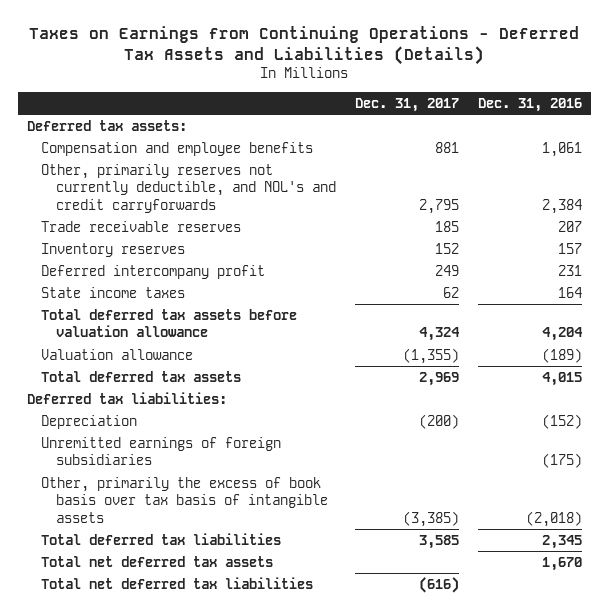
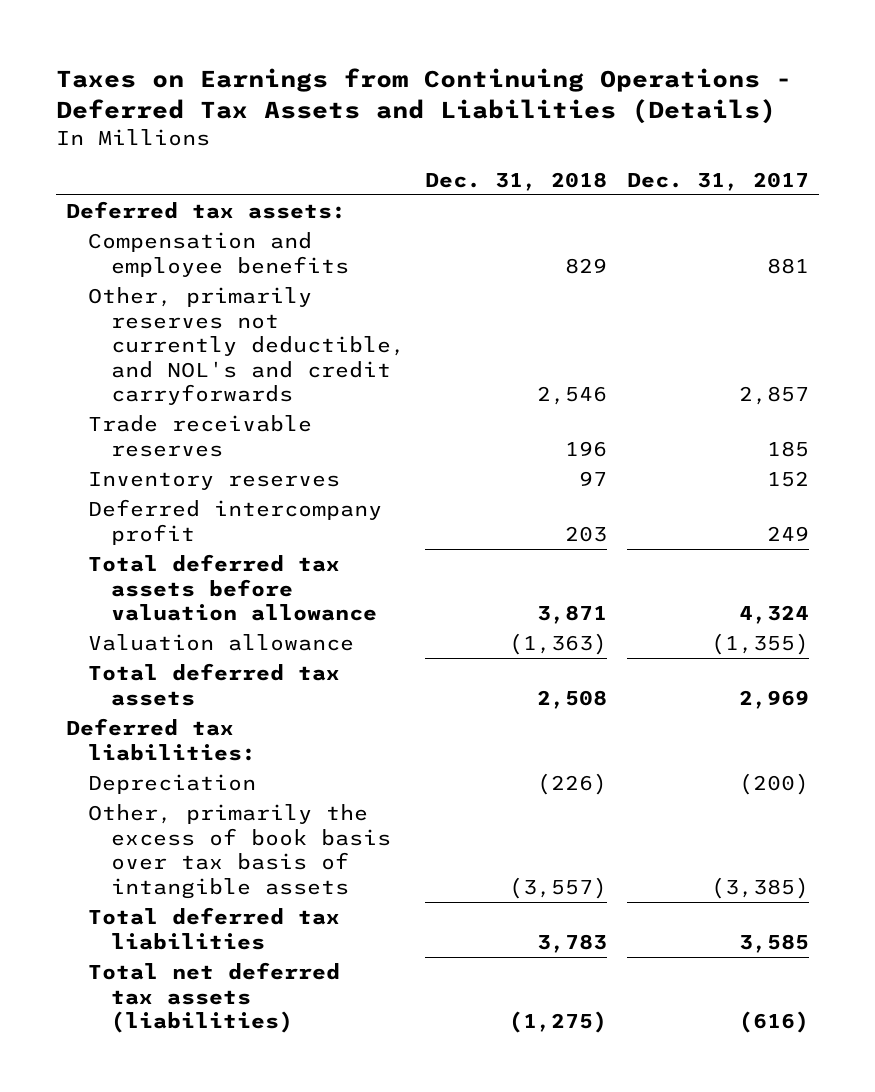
[477,98,582,113] Dec. 31, 2016 -> none
none -> [424,171,607,191] Dec. 31, 2018
[418,198,459,214] 2,795 -> [738,386,809,406] 2,857
[41,286,186,298] State income taxes -> none
[41,436,282,466] Unremitted earnings of foreign subsidiaries -> none
[41,555,274,567] Total net deferred tax assets -> none
[41,576,314,589] Total net deferred tax liabilities -> [88,962,341,1034] Total net deferred tax assets (liabilities)

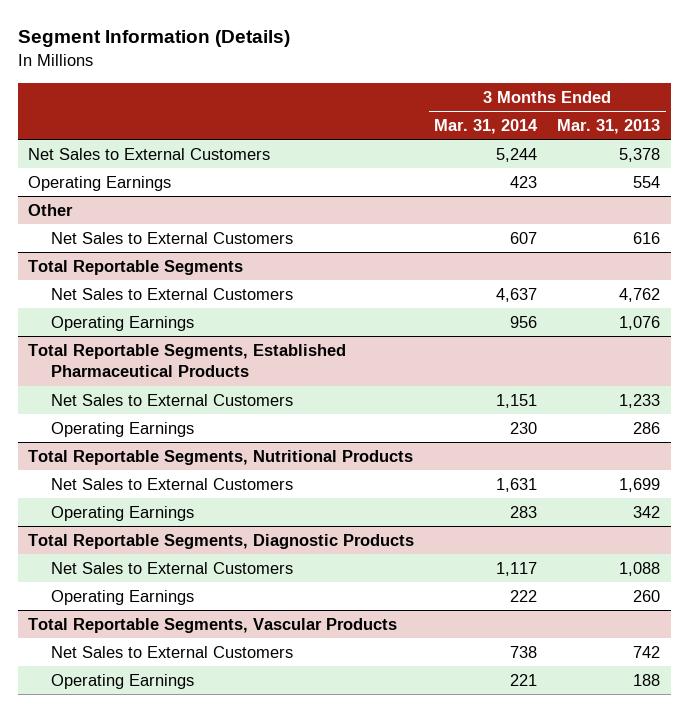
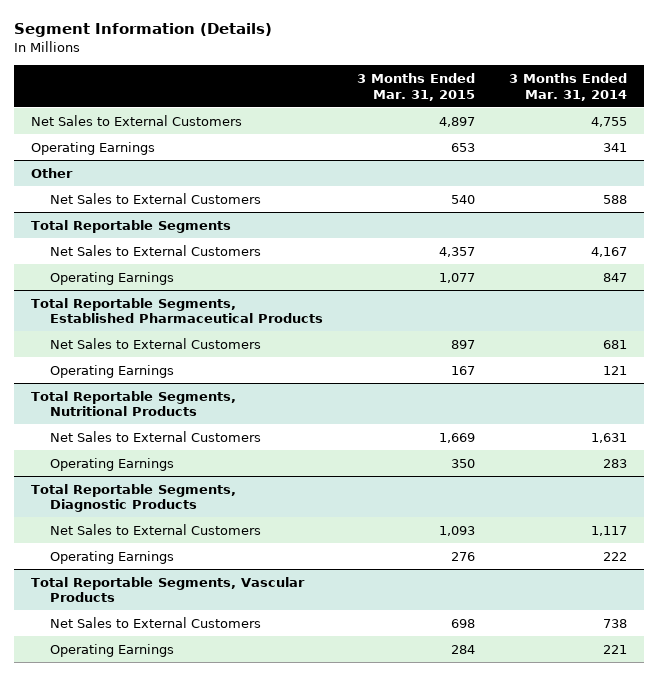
[557,118,661,134] Mar. 31, 2013 -> none
none -> [356,72,475,101] 3 Months Ended Mar. 31, 2015
[496,147,538,162] 5,244 -> [591,116,628,127] 4,755
[510,175,538,188] 423 -> [603,142,628,152] 341
[510,231,538,244] 607 -> [603,194,628,204] 588
[496,287,538,302] 4,637 -> [591,246,628,257] 4,167
[510,315,538,328] 956 -> [603,272,628,282] 847
[496,393,538,408] 1,151 -> [603,339,628,349] 681
[510,421,538,434] 230 -> [603,365,628,375] 121

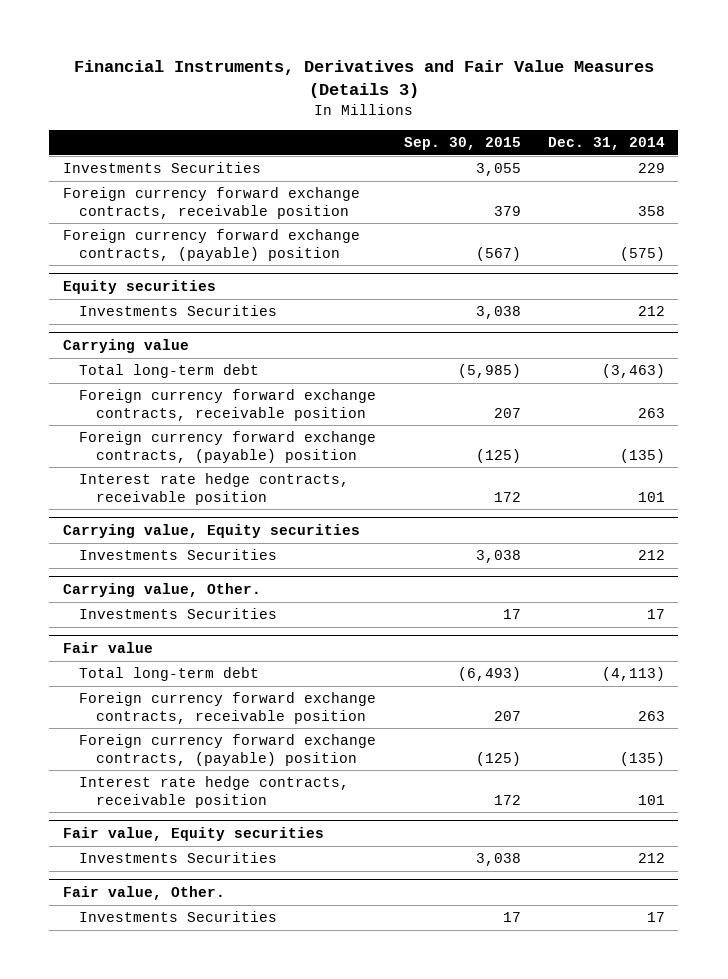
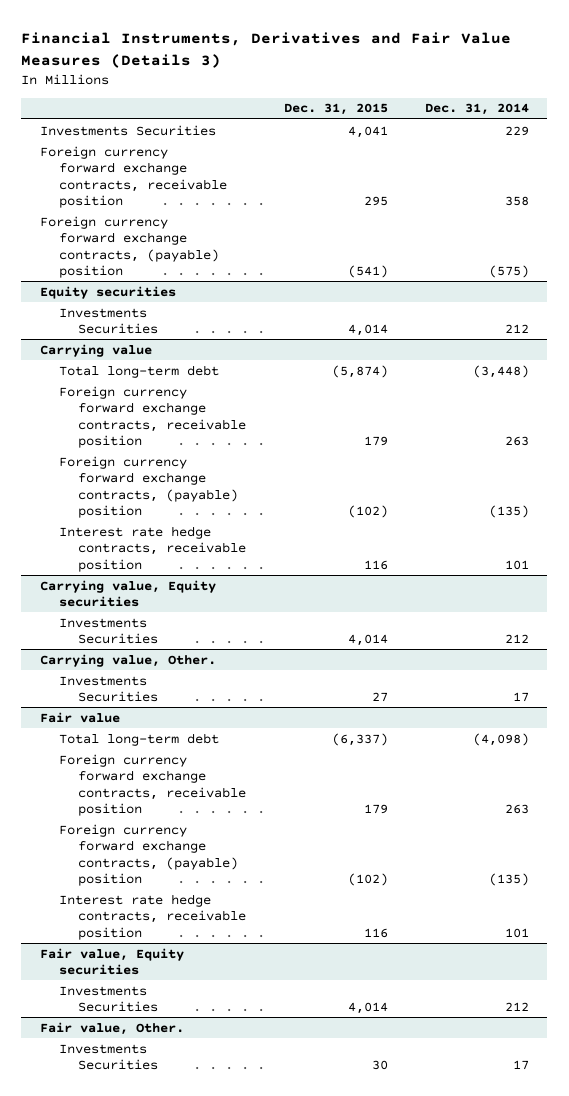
[403,136,521,150] Sep. 30, 2015 -> none
none -> [283,103,388,116] Dec. 31, 2015
[601,364,665,379] (3,463) -> [472,364,529,378] (3,448)
[601,667,665,682] (4,113) -> [472,732,529,746] (4,098)

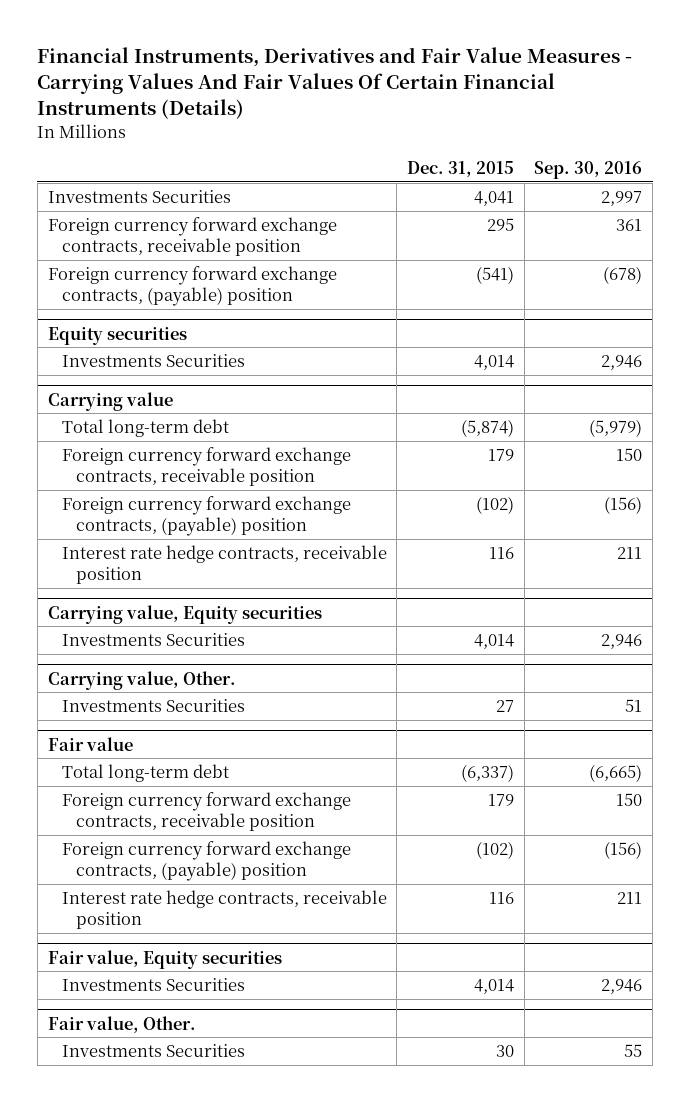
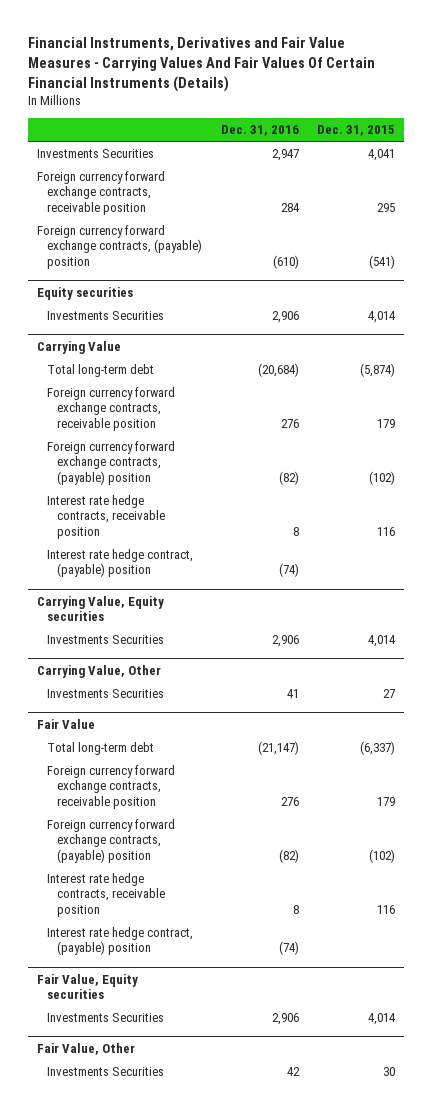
[534,161,643,180] Sep. 30, 2016 -> none
none -> [220,125,299,137] Dec. 31, 2016
[47,391,173,411] Carrying value -> [37,340,122,354] Carrying Value
none -> [47,549,194,578] Interest rate hedge contract, (payable) position
[47,604,322,624] Carrying value, Equity securities -> [37,595,165,622] Carrying Value, Equity securities
[47,670,236,690] Carrying value, Other. -> [37,664,162,678] Carrying Value, Other
[47,736,133,751] Fair value -> [37,718,96,729] Fair Value
none -> [47,927,194,956] Interest rate hedge contract, (payable) position
[47,949,282,969] Fair value, Equity securities -> [37,973,139,1000] Fair Value, Equity securities
[47,1015,196,1033] Fair value, Other. -> [37,1042,136,1055] Fair Value, Other

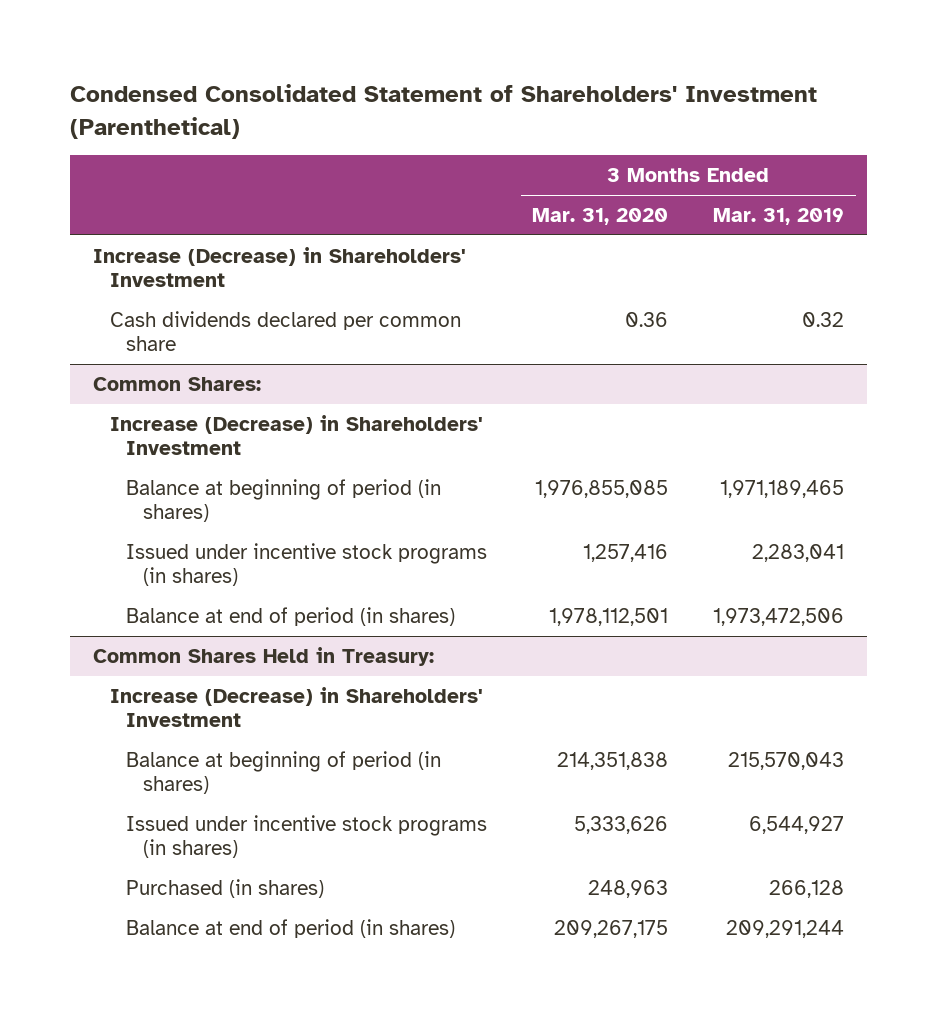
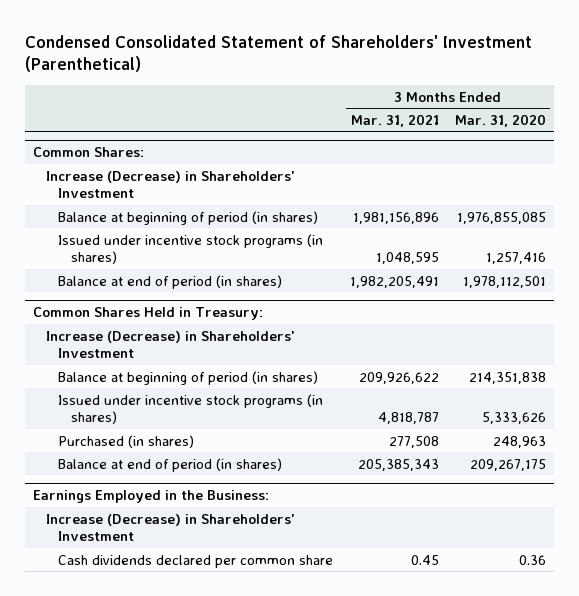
[713,208,845,226] Mar. 31, 2019 -> none
none -> [350,113,439,127] Mar. 31, 2021
[92,246,466,288] Increase (Decrease) in Shareholders' Investment -> none
[109,310,461,352] Cash dividends declared per common share -> none
none -> [33,490,270,504] Earnings Employed in the Business:
none -> [45,513,295,542] Increase (Decrease) in Shareholders' Investment
none -> [58,554,334,568] Cash dividends declared per common share

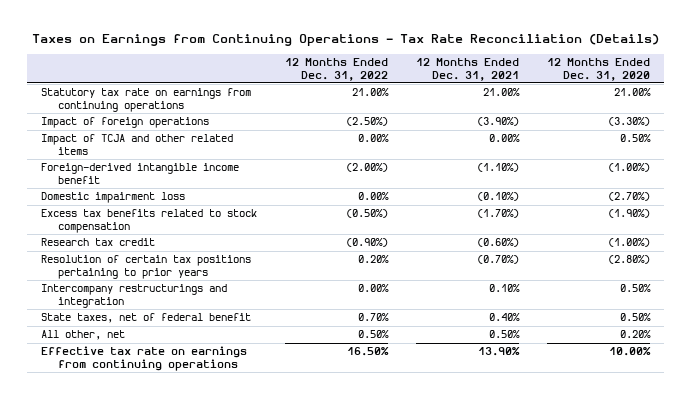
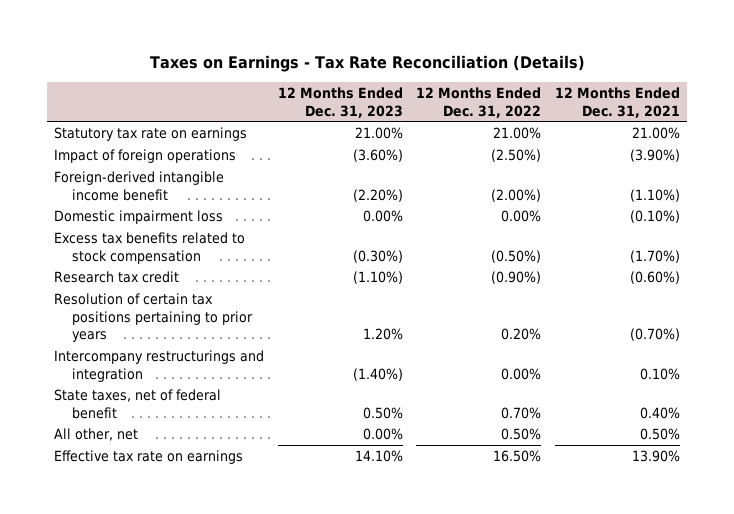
[31,34,659,47] Taxes on Earnings from Continuing Operations - Tax Rate Reconciliation (Details) -> [149,55,585,73] Taxes on Earnings - Tax Rate Reconciliation (Details)
[547,58,651,81] 12 Months Ended Dec. 31, 2020 -> none
none -> [277,86,403,118] 12 Months Ended Dec. 31, 2023
[40,88,251,112] Statutory tax rate on earnings from continuing operations -> [53,126,247,141] Statutory tax rate on earnings
[40,134,233,155] Impact of TCJA and other related items -> none
[40,346,247,371] Effective tax rate on earnings from continuing operations -> [53,449,243,464] Effective tax rate on earnings

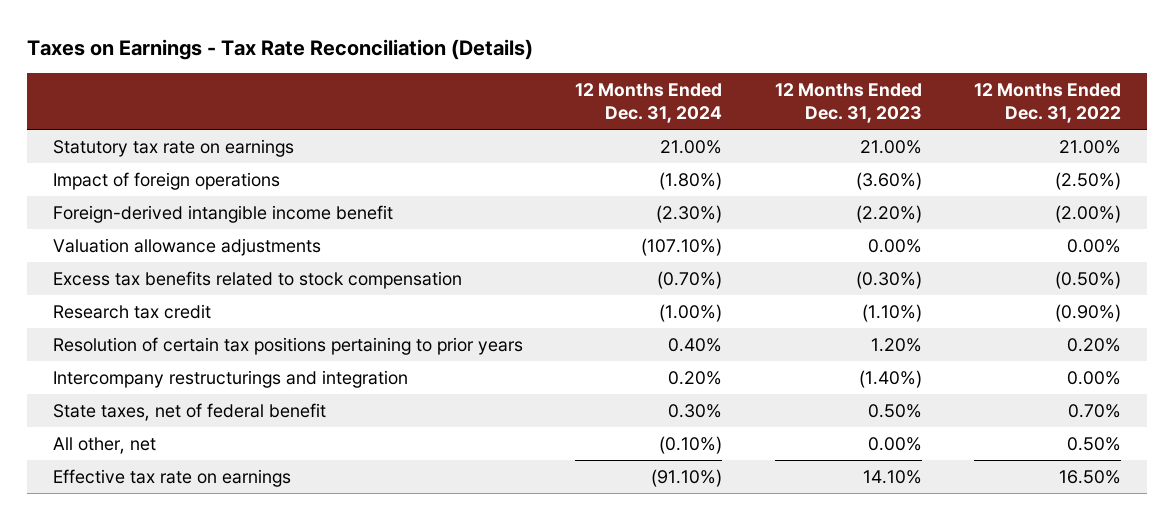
[555,86,681,118] 12 Months Ended Dec. 31, 2021 -> none
none -> [575,82,723,123] 12 Months Ended Dec. 31, 2024
[53,209,223,224] Domestic impairment loss -> none
none -> [53,238,322,257] Valuation allowance adjustments

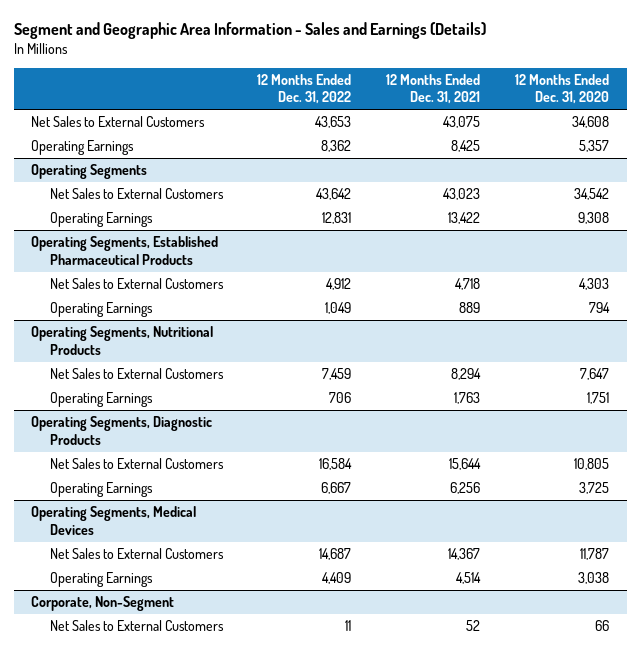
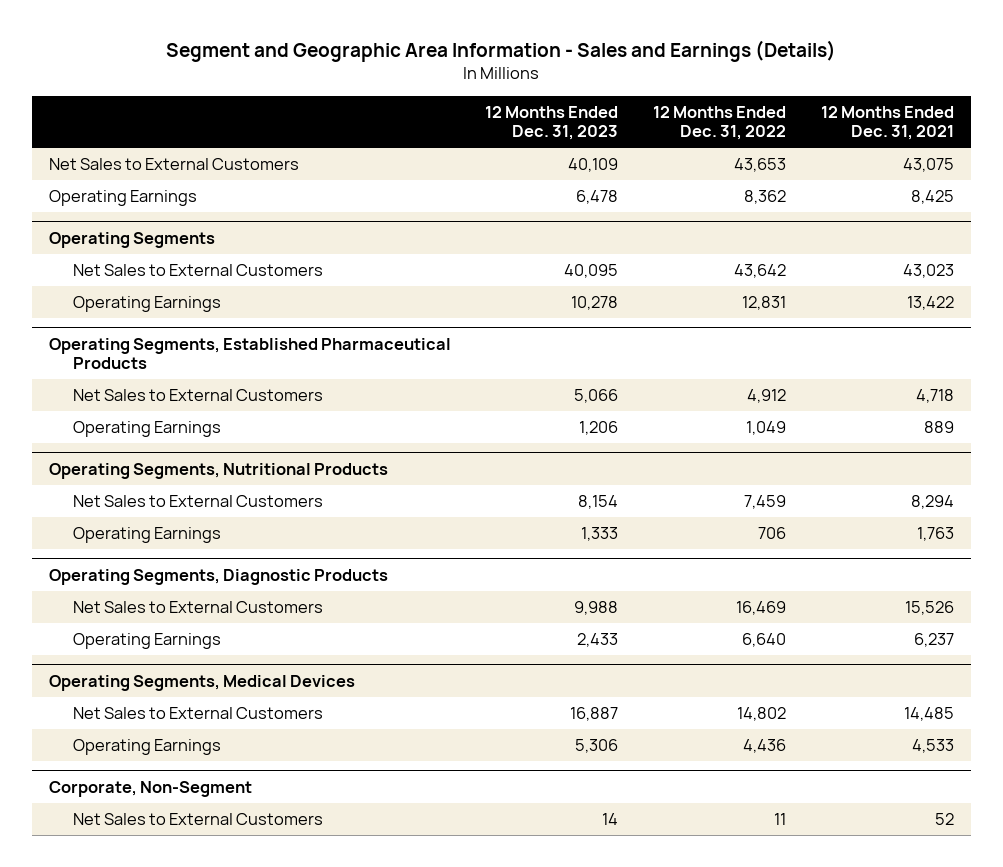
[515,73,610,105] 12 Months Ended Dec. 31, 2020 -> none
none -> [485,105,619,141] 12 Months Ended Dec. 31, 2023
[319,458,353,471] 16,584 -> [736,600,787,615] 16,469
[449,458,482,471] 15,644 -> [904,600,954,615] 15,526
[321,482,352,495] 6,667 -> [742,632,787,647] 6,640
[450,482,481,495] 6,256 -> [913,632,954,647] 6,237
[319,548,352,561] 14,687 -> [737,706,787,721] 14,802
[448,548,481,561] 14,367 -> [903,706,954,721] 14,485
[322,572,352,585] 4,409 -> [743,738,787,753] 4,436
[456,572,482,585] 4,514 -> [911,738,954,753] 4,533

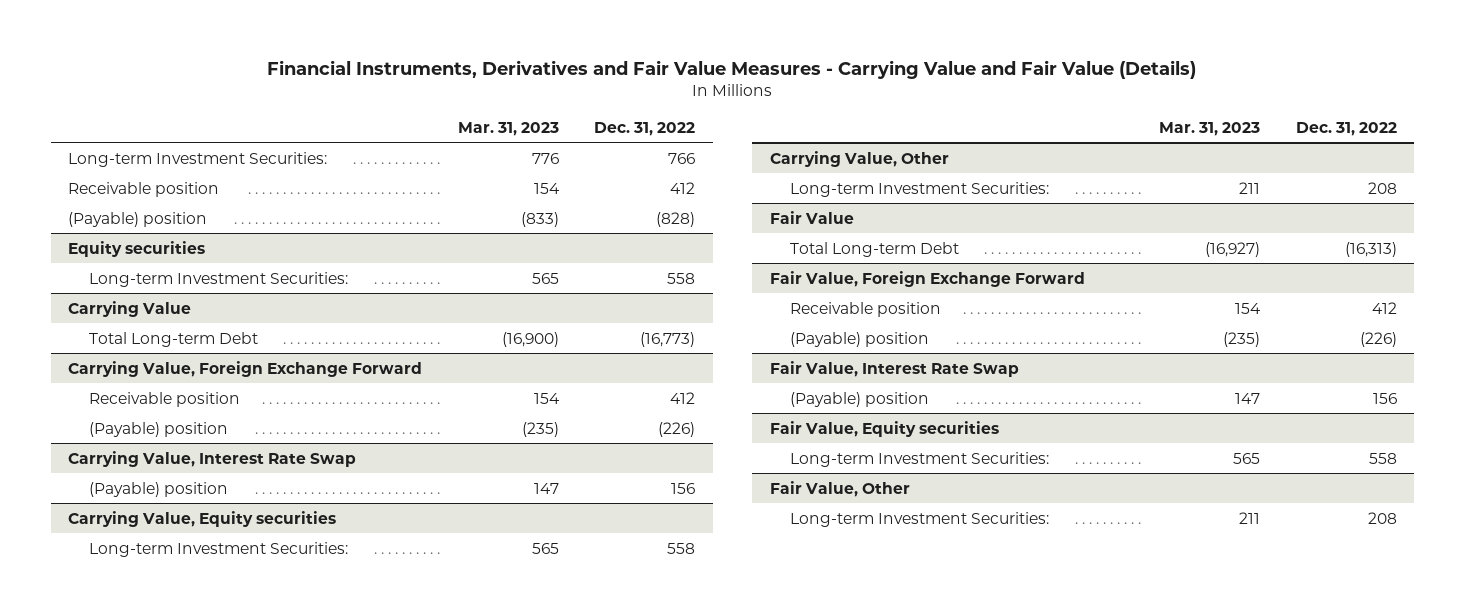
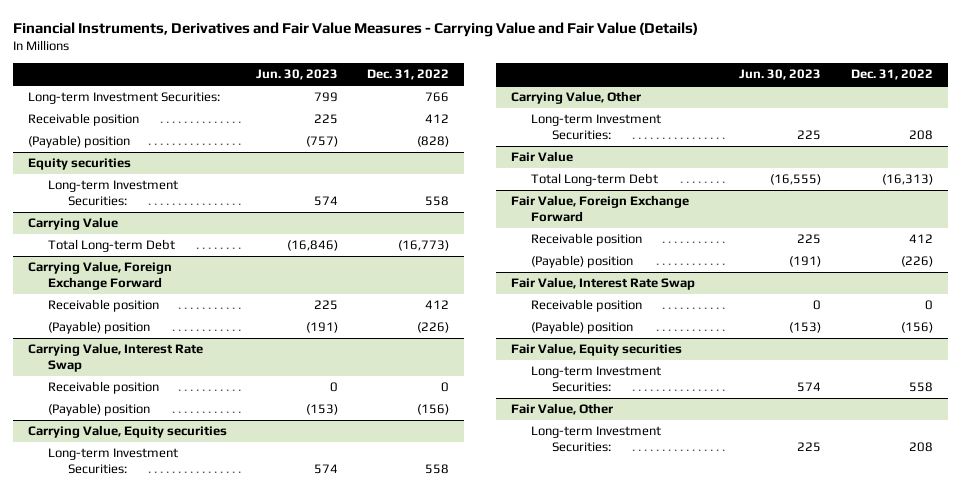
[457,121,559,136] Mar. 31, 2023 -> none
none -> [255,69,338,81] Jun. 30, 2023
none -> [47,381,159,395] Receivable position
[671,482,696,494] 156 -> [417,404,450,416] (156)
none -> [531,299,643,313] Receivable position
[1372,392,1397,404] 156 -> [900,322,933,334] (156)

